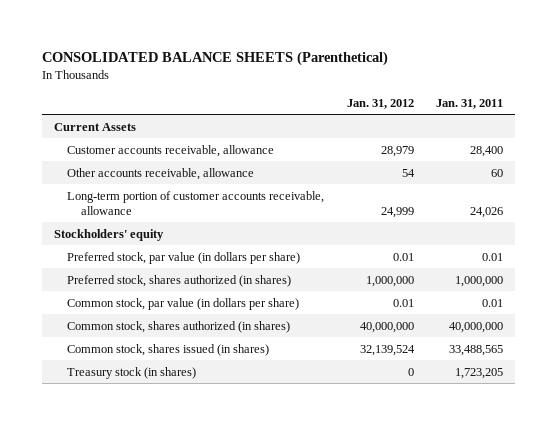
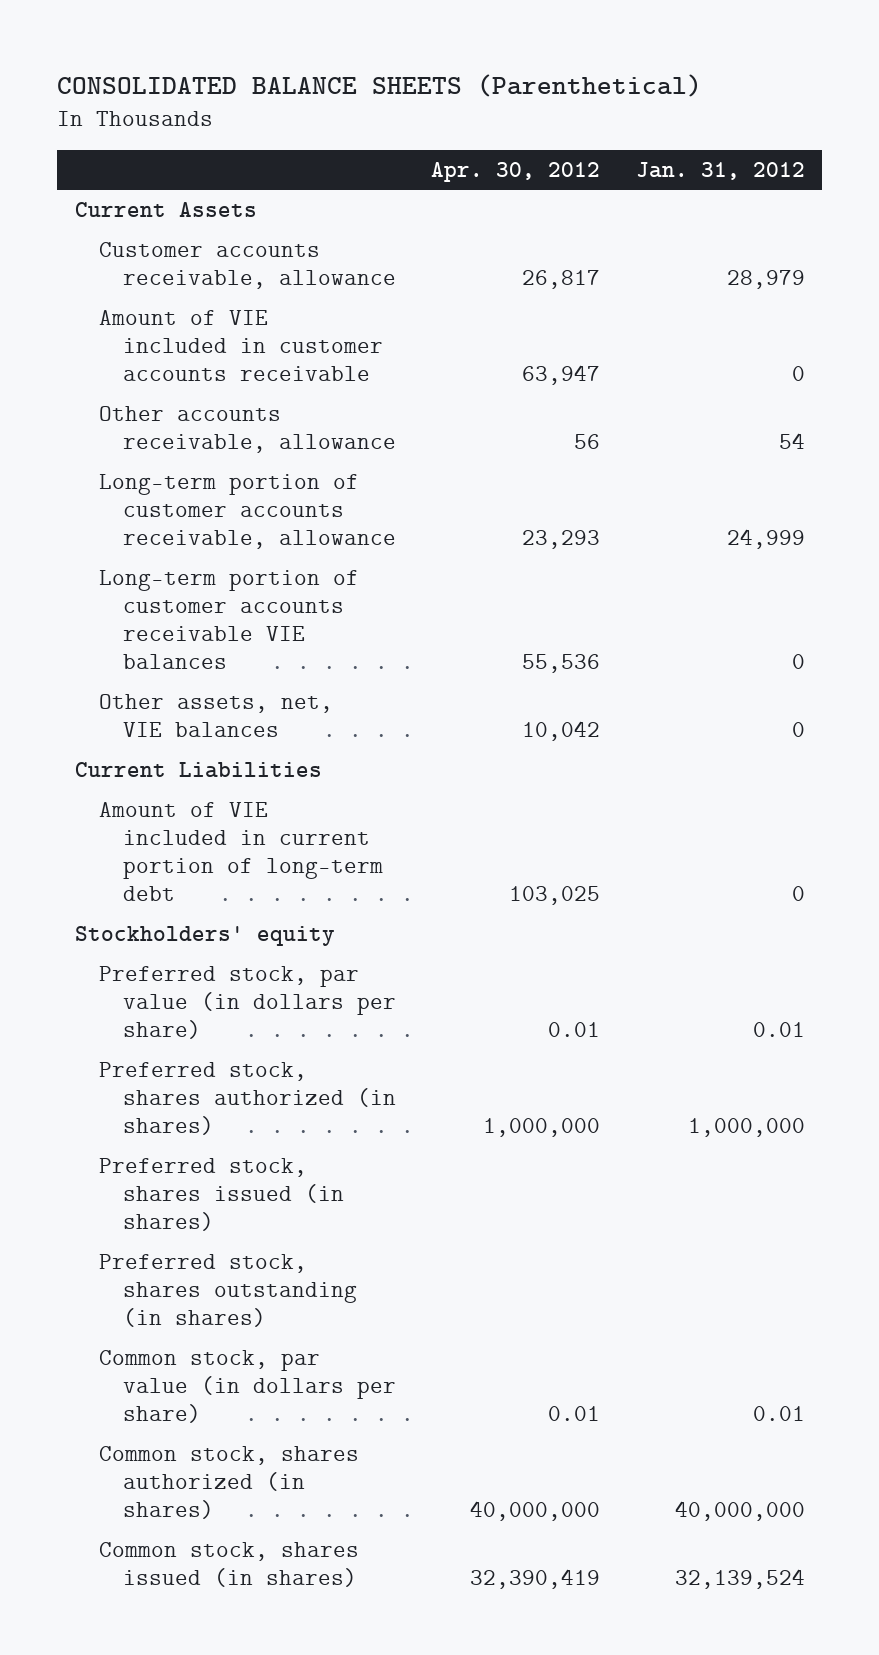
[436,98,504,109] Jan. 31, 2011 -> none
none -> [431,161,601,182] Apr. 30, 2012
none -> [98,310,383,382] Amount of VIE included in customer accounts receivable
none -> [98,570,359,670] Long-term portion of customer accounts receivable VIE balances
none -> [98,694,333,738] Other assets, net, VIE balances
none -> [74,762,322,779] Current Liabilities
none -> [98,802,383,902] Amount of VIE included in current portion of long-term debt
none -> [98,1158,344,1232] Preferred stock, shares issued (in shares)
none -> [98,1254,357,1328] Preferred stock, shares outstanding (in shares)
[67,366,197,379] Treasury stock (in shares) -> none

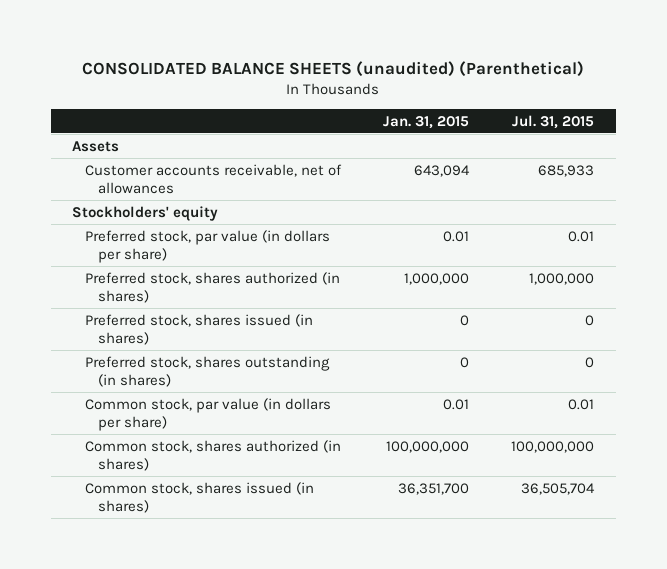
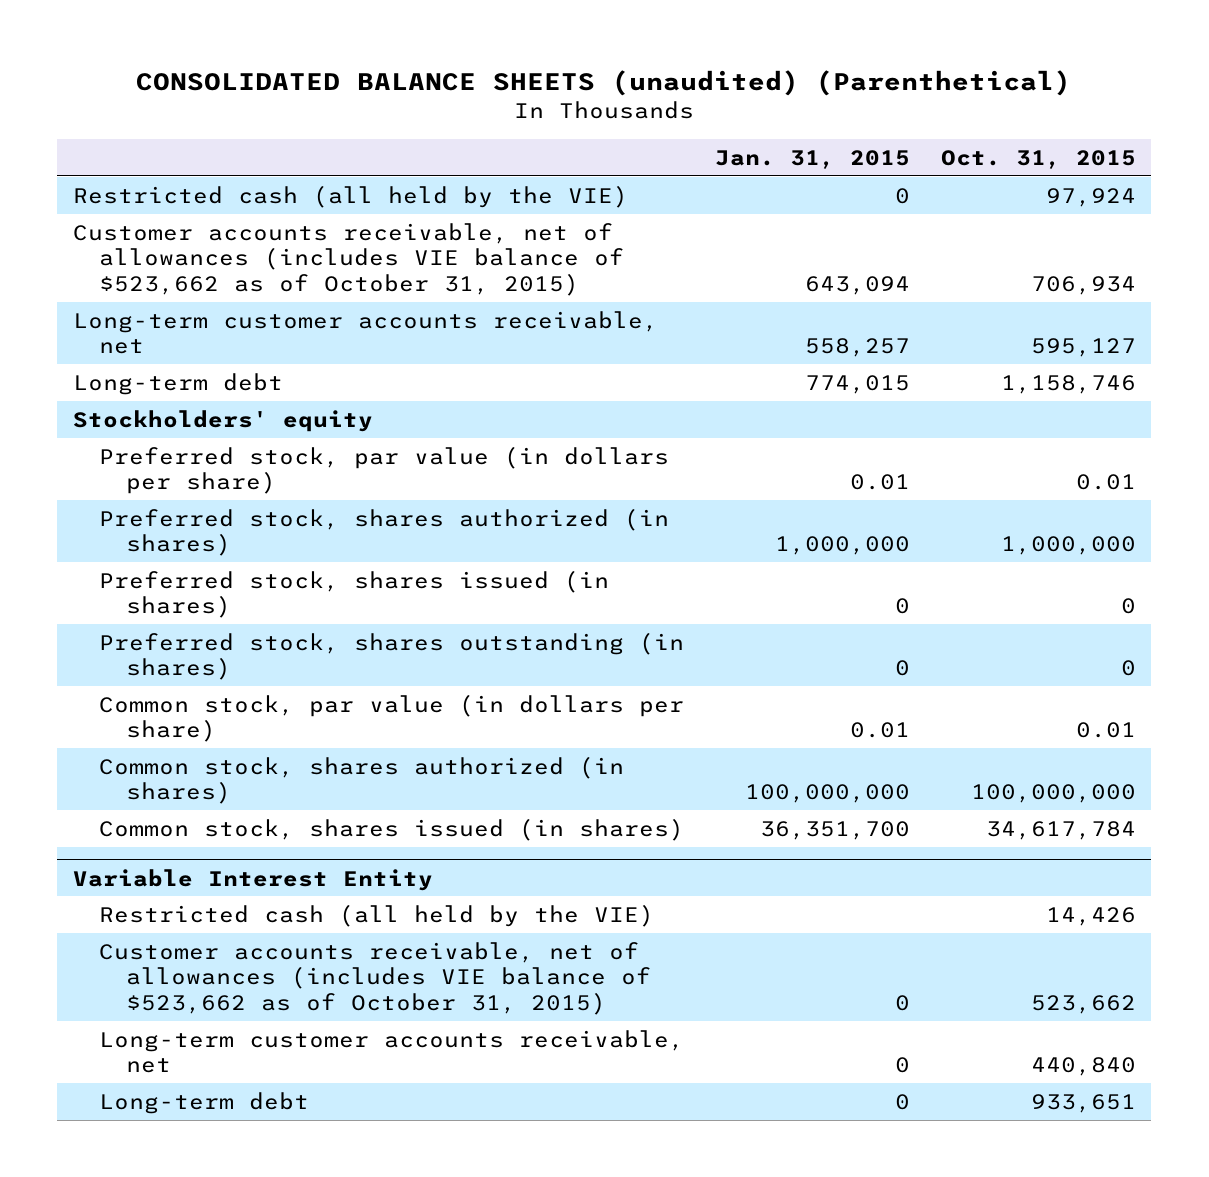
[512,114,595,129] Jul. 31, 2015 -> none
none -> [940,149,1136,169] Oct. 31, 2015
[72,140,120,152] Assets -> none
none -> [72,184,628,208] Restricted cash (all held by the VIE)
[84,163,342,194] Customer accounts receivable, net of allowances -> [72,222,625,297] Customer accounts receivable, net of allowances (includes VIE balance of $523,662 as of October 31, 2015)
none -> [72,310,658,355] Long-term customer accounts receivable, net
none -> [72,372,283,395] Long-term debt
none -> [72,868,433,891] Variable Interest Entity
none -> [99,903,655,927] Restricted cash (all held by the VIE)
none -> [99,941,651,1016] Customer accounts receivable, net of allowances (includes VIE balance of $523,662 as of October 31, 2015)
none -> [99,1029,685,1074] Long-term customer accounts receivable, net
none -> [99,1091,310,1114] Long-term debt

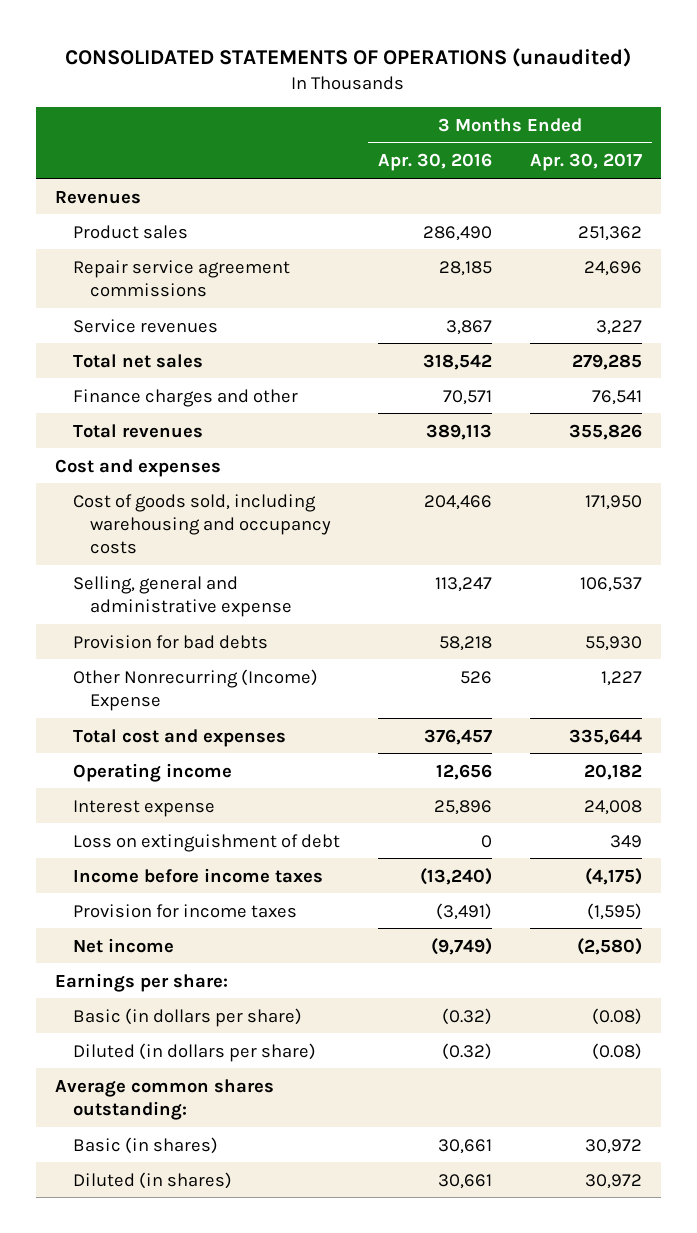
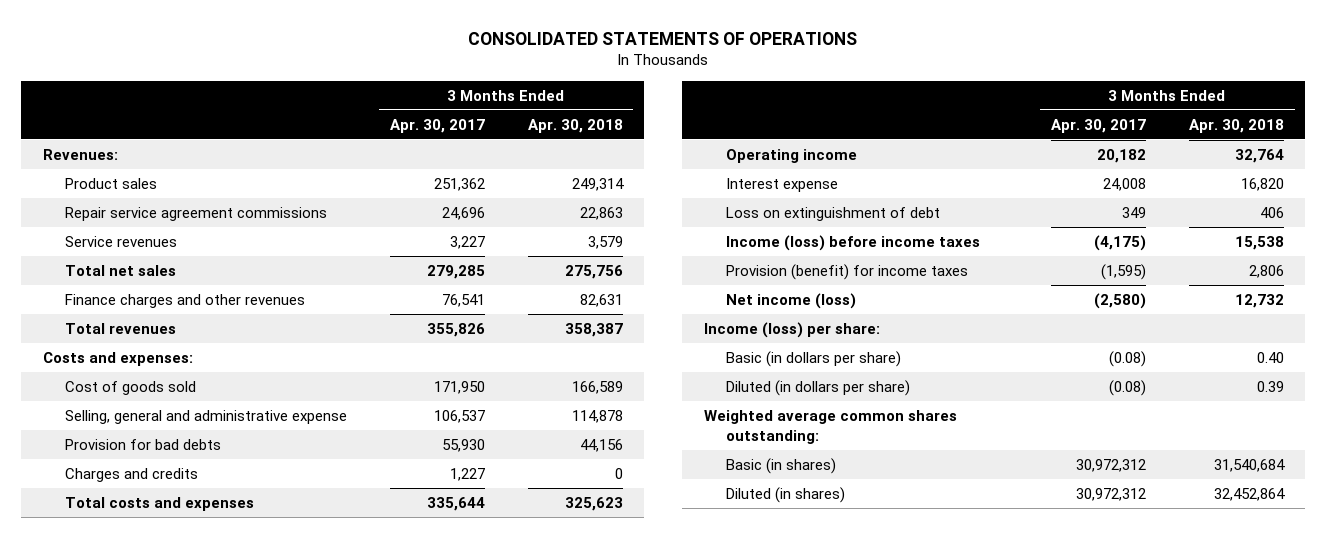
[65,48,632,68] CONSOLIDATED STATEMENTS OF OPERATIONS (unaudited) -> [468,31,858,45] CONSOLIDATED STATEMENTS OF OPERATIONS
[377,153,492,172] Apr. 30, 2016 -> none
none -> [527,118,623,133] Apr. 30, 2018
[54,190,141,204] Revenues -> [42,148,118,160] Revenues:
[72,388,298,407] Finance charges and other -> [65,293,306,308] Finance charges and other revenues
[54,458,221,477] Cost and expenses -> [42,351,193,366] Costs and expenses:
[72,493,332,555] Cost of goods sold, including warehousing and occupancy costs -> [65,380,197,395] Cost of goods sold
[72,668,318,711] Other Nonrecurring (Income) Expense -> [65,467,199,482] Charges and credits
[72,728,286,747] Total cost and expenses -> [65,496,255,511] Total costs and expenses
[72,867,323,883] Income before income taxes -> [726,234,981,251] Income (loss) before income taxes
[72,903,297,918] Provision for income taxes -> [726,263,969,280] Provision (benefit) for income taxes
[72,937,174,953] Net income -> [726,292,857,309] Net income (loss)
[54,972,228,992] Earnings per share: -> [703,321,880,338] Income (loss) per share:
[54,1078,274,1120] Average common shares outstanding: -> [703,409,957,444] Weighted average common shares outstanding:
[585,1138,643,1154] 30,972 -> [1075,458,1146,472] 30,972,312
[585,1173,643,1189] 30,972 -> [1075,487,1146,501] 30,972,312

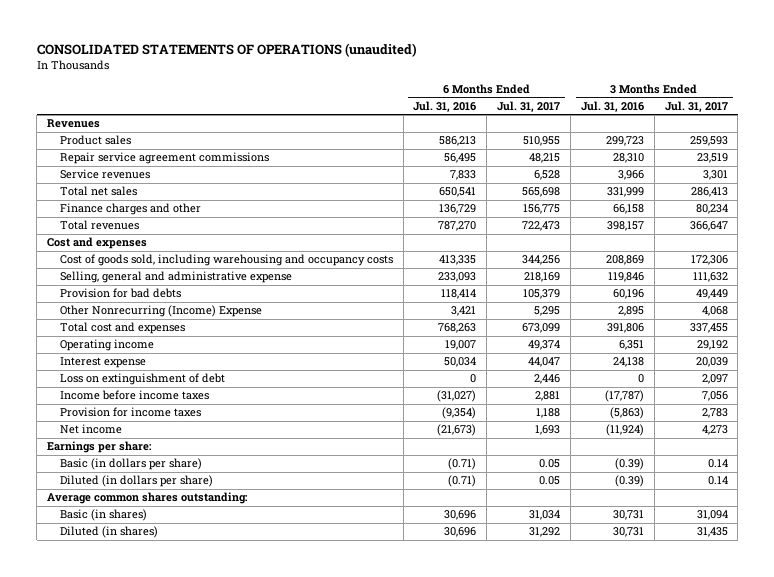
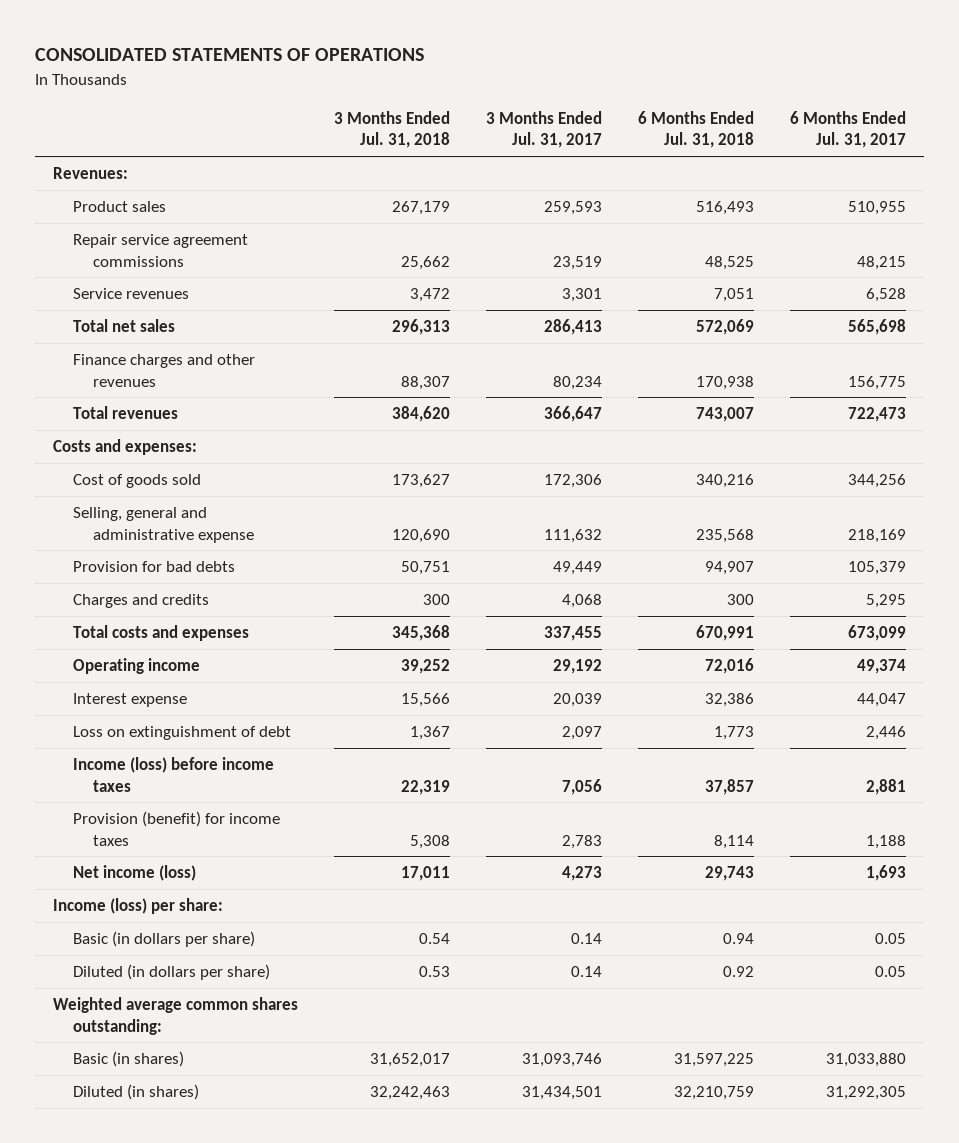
[36,43,417,58] CONSOLIDATED STATEMENTS OF OPERATIONS (unaudited) -> [34,48,424,62] CONSOLIDATED STATEMENTS OF OPERATIONS
[413,100,477,112] Jul. 31, 2016 -> none
[580,100,644,112] Jul. 31, 2016 -> none
none -> [333,110,450,149] 3 Months Ended Jul. 31, 2018
none -> [637,110,754,149] 6 Months Ended Jul. 31, 2018
[46,119,100,129] Revenues -> [52,166,128,179] Revenues:
[59,203,201,216] Finance charges and other -> [73,353,256,387] Finance charges and other revenues
[46,237,147,250] Cost and expenses -> [52,438,197,455] Costs and expenses:
[59,254,393,267] Cost of goods sold, including warehousing and occupancy costs -> [73,473,202,488] Cost of goods sold
[59,305,262,318] Other Nonrecurring (Income) Expense -> [73,593,210,608] Charges and credits
[59,322,185,335] Total cost and expenses -> [73,624,250,641] Total costs and expenses
[59,390,209,401] Income before income taxes -> [73,756,275,792] Income (loss) before income taxes
[59,407,201,418] Provision for income taxes -> [73,810,281,846] Provision (benefit) for income taxes
[59,424,122,435] Net income -> [73,864,197,881] Net income (loss)
[46,441,152,454] Earnings per share: -> [52,897,223,914] Income (loss) per share:
[46,492,248,505] Average common shares outstanding: -> [52,996,298,1035] Weighted average common shares outstanding:
[529,510,561,521] 31,034 -> [825,1052,906,1067] 31,033,880
[696,510,728,521] 31,094 -> [521,1052,602,1067] 31,093,746
[529,527,561,538] 31,292 -> [825,1085,906,1100] 31,292,305
[696,527,728,538] 31,435 -> [521,1085,602,1100] 31,434,501

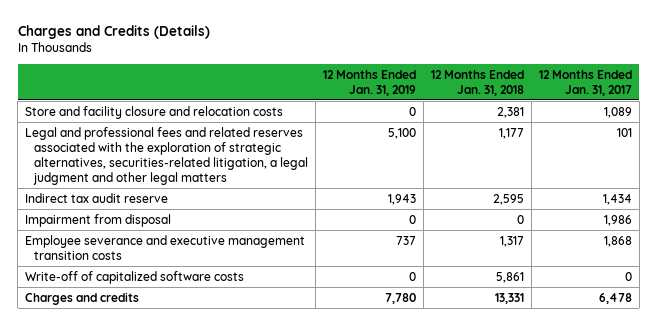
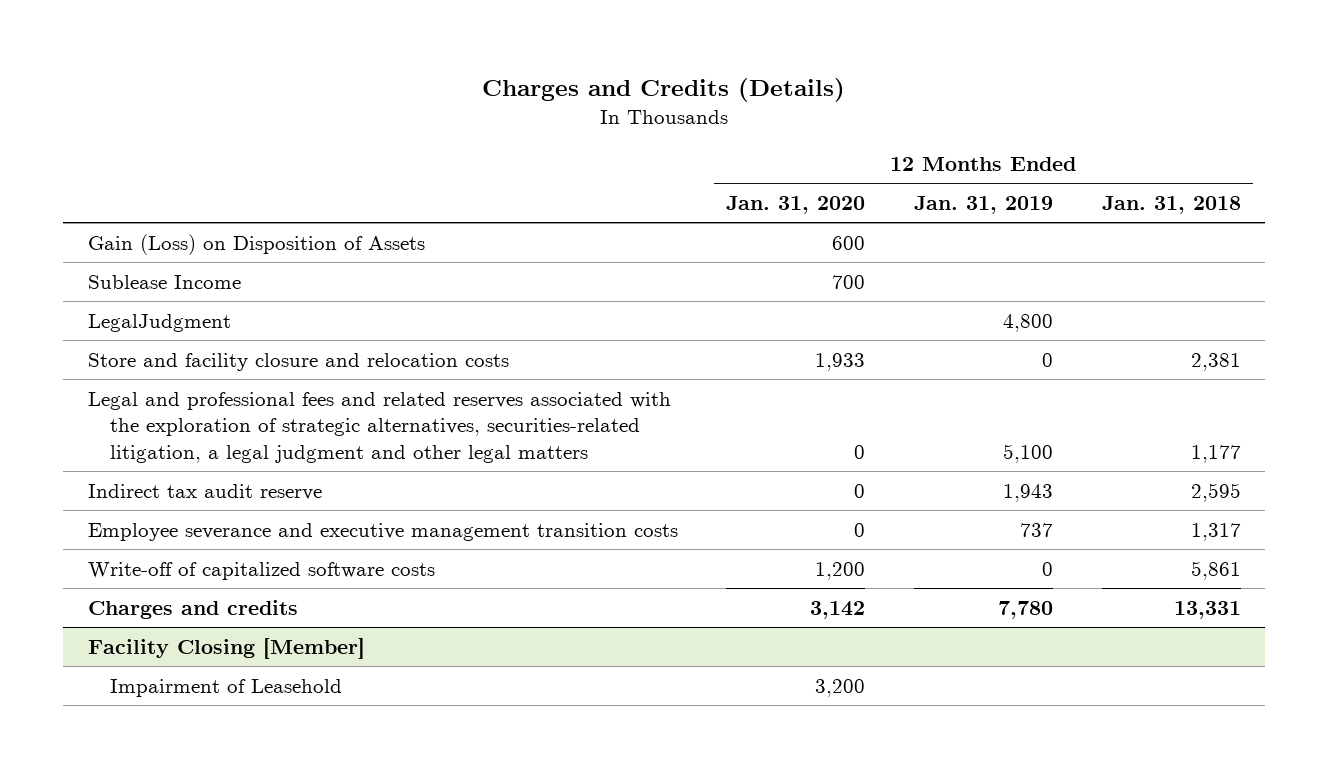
[538,69,632,96] 12 Months Ended Jan. 31, 2017 -> none
none -> [726,196,866,215] Jan. 31, 2020
none -> [87,233,425,255] Gain (Loss) on Disposition of Assets
none -> [87,274,241,289] Sublease Income
none -> [87,313,231,332] LegalJudgment
[25,213,172,227] Impairment from disposal -> none
none -> [87,637,365,659] Facility Closing [Member]
none -> [110,678,343,697] Impairment of Leasehold

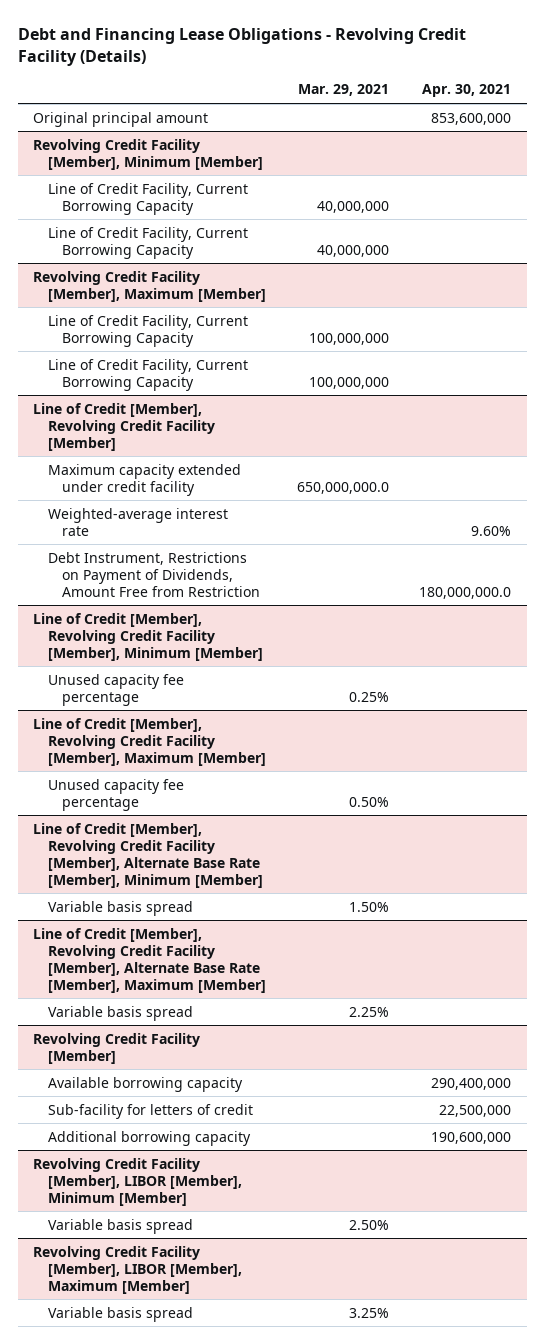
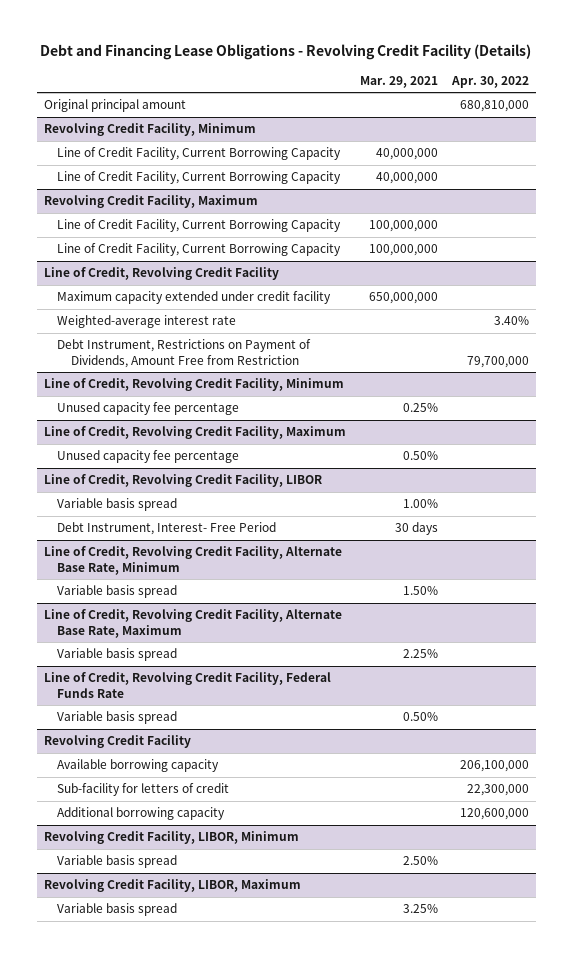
[422,84,512,98] Apr. 30, 2021 -> none
none -> [450,75,529,88] Apr. 30, 2022
[33,138,263,170] Revolving Credit Facility [Member], Minimum [Member] -> [44,123,257,137] Revolving Credit Facility, Minimum
[33,270,266,302] Revolving Credit Facility [Member], Maximum [Member] -> [44,195,259,209] Revolving Credit Facility, Maximum
[33,402,215,451] Line of Credit [Member], Revolving Credit Facility [Member] -> [44,267,280,281] Line of Credit, Revolving Credit Facility
[296,481,389,494] 650,000,000.0 -> [368,292,438,305] 650,000,000
[33,612,263,661] Line of Credit [Member], Revolving Credit Facility [Member], Minimum [Member] -> [44,378,345,392] Line of Credit, Revolving Credit Facility, Minimum
[33,717,266,766] Line of Credit [Member], Revolving Credit Facility [Member], Maximum [Member] -> [44,426,347,440] Line of Credit, Revolving Credit Facility, Maximum
none -> [44,474,323,488] Line of Credit, Revolving Credit Facility, LIBOR
none -> [57,498,178,512] Variable basis spread
none -> [57,522,277,536] Debt Instrument, Interest- Free Period
[33,822,263,888] Line of Credit [Member], Revolving Credit Facility [Member], Alternate Base Rate [Member], Minimum [Member] -> [44,546,343,575] Line of Credit, Revolving Credit Facility, Alternate Base Rate, Minimum
[33,927,266,993] Line of Credit [Member], Revolving Credit Facility [Member], Alternate Base Rate [Member], Maximum [Member] -> [44,609,343,638] Line of Credit, Revolving Credit Facility, Alternate Base Rate, Maximum
none -> [44,672,332,698] Line of Credit, Revolving Credit Facility, Federal Funds Rate
none -> [57,711,178,725] Variable basis spread
[33,1032,201,1064] Revolving Credit Facility [Member] -> [44,735,192,749] Revolving Credit Facility
[33,1157,242,1206] Revolving Credit Facility [Member], LIBOR [Member], Minimum [Member] -> [44,831,300,845] Revolving Credit Facility, LIBOR, Minimum
[33,1245,242,1294] Revolving Credit Facility [Member], LIBOR [Member], Maximum [Member] -> [44,879,302,893] Revolving Credit Facility, LIBOR, Maximum

